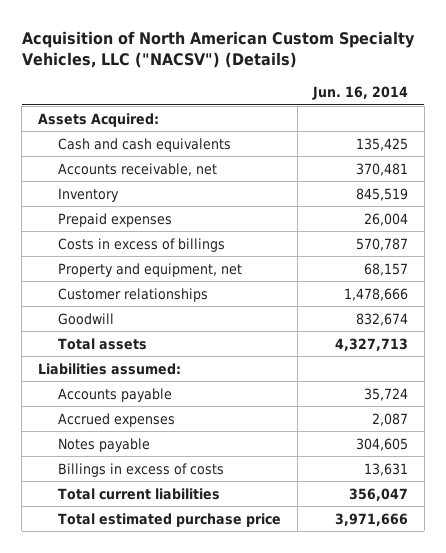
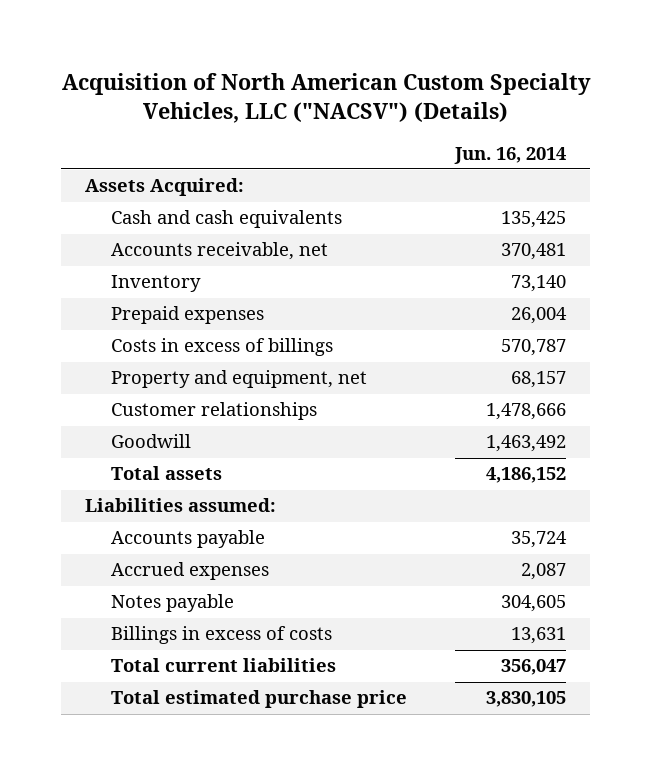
[356,187,409,201] 845,519 -> [511,275,567,293] 73,140
[356,312,409,326] 832,674 -> [486,435,567,453] 1,463,492
[335,337,409,351] 4,327,713 -> [486,467,567,484] 4,186,152
[335,512,409,526] 3,971,666 -> [486,691,567,708] 3,830,105

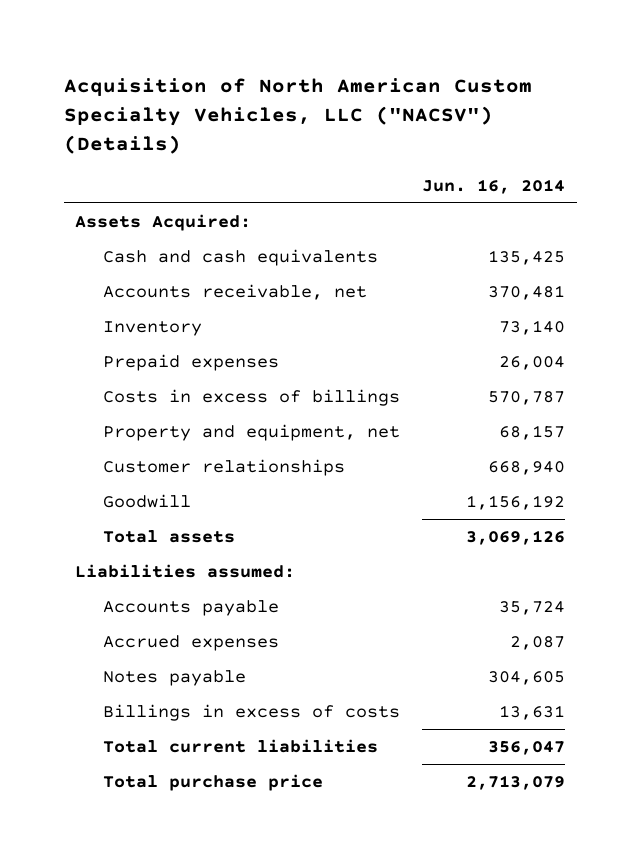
[486,403,567,421] 1,478,666 -> [488,460,566,475] 668,940
[486,435,567,453] 1,463,492 -> [466,494,566,510] 1,156,192
[486,467,567,484] 4,186,152 -> [466,529,566,545] 3,069,126
[111,690,408,709] Total estimated purchase price -> [102,773,323,791] Total purchase price
[486,691,567,708] 3,830,105 -> [466,774,566,790] 2,713,079

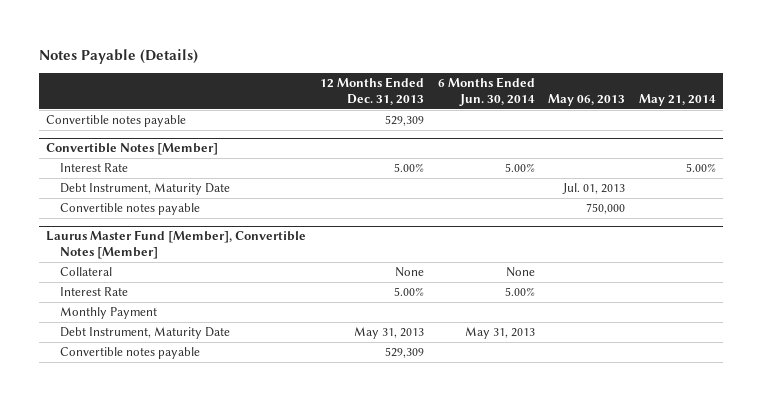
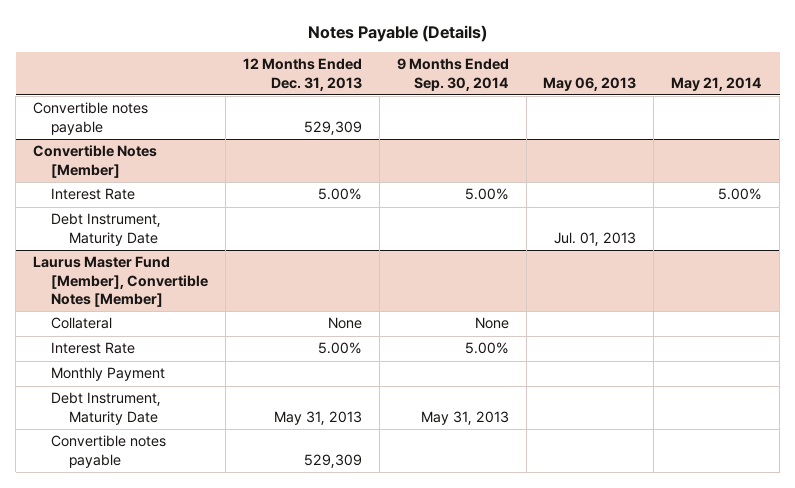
[437,77,535,107] 6 Months Ended Jun. 30, 2014 -> none
none -> [396,58,509,91] 9 Months Ended Sep. 30, 2014
[60,203,201,216] Convertible notes payable -> none

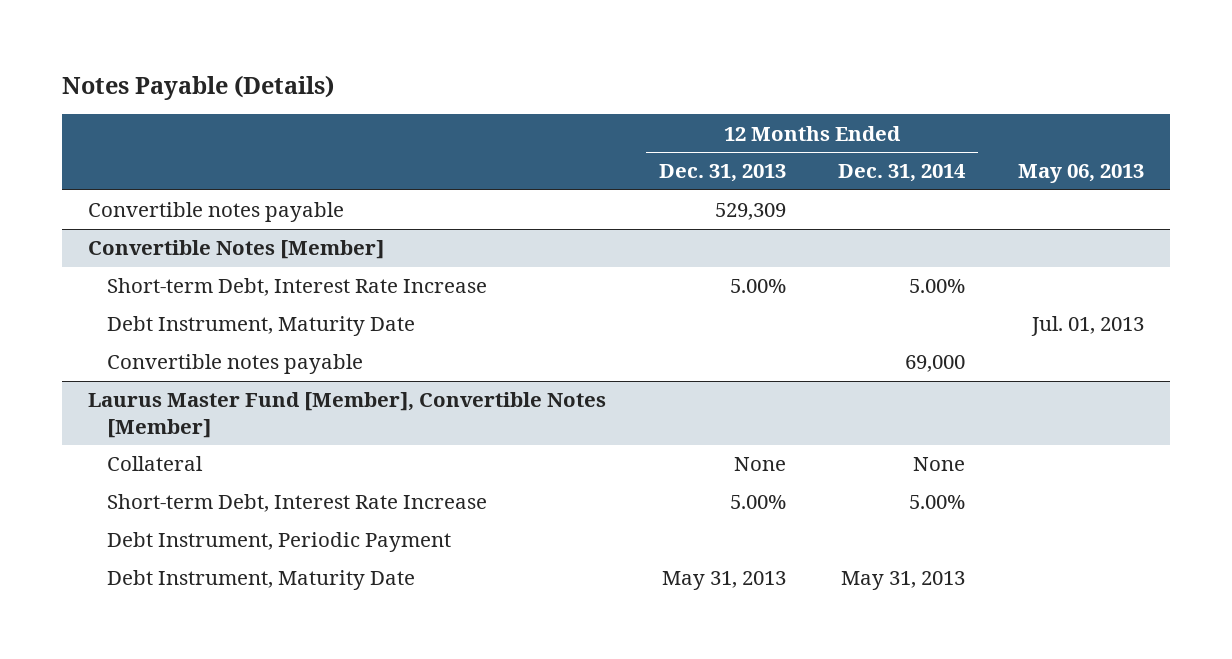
[396,58,509,91] 9 Months Ended Sep. 30, 2014 -> none
[671,76,763,91] May 21, 2014 -> none
none -> [838,164,967,183] Dec. 31, 2014
[50,188,135,201] Interest Rate -> [107,278,488,297] Short-term Debt, Interest Rate Increase
none -> [107,354,364,375] Convertible notes payable
[50,342,135,355] Interest Rate -> [107,494,488,513] Short-term Debt, Interest Rate Increase
[50,367,165,382] Monthly Payment -> [107,532,452,553] Debt Instrument, Periodic Payment
[50,435,166,468] Convertible notes payable -> none

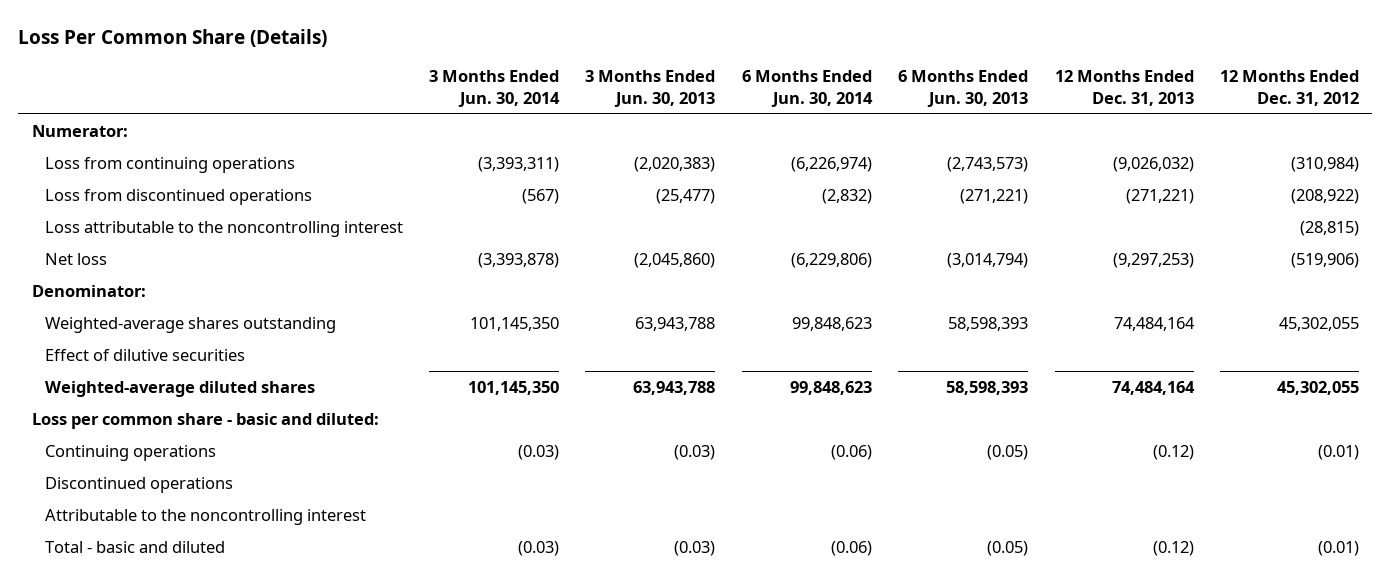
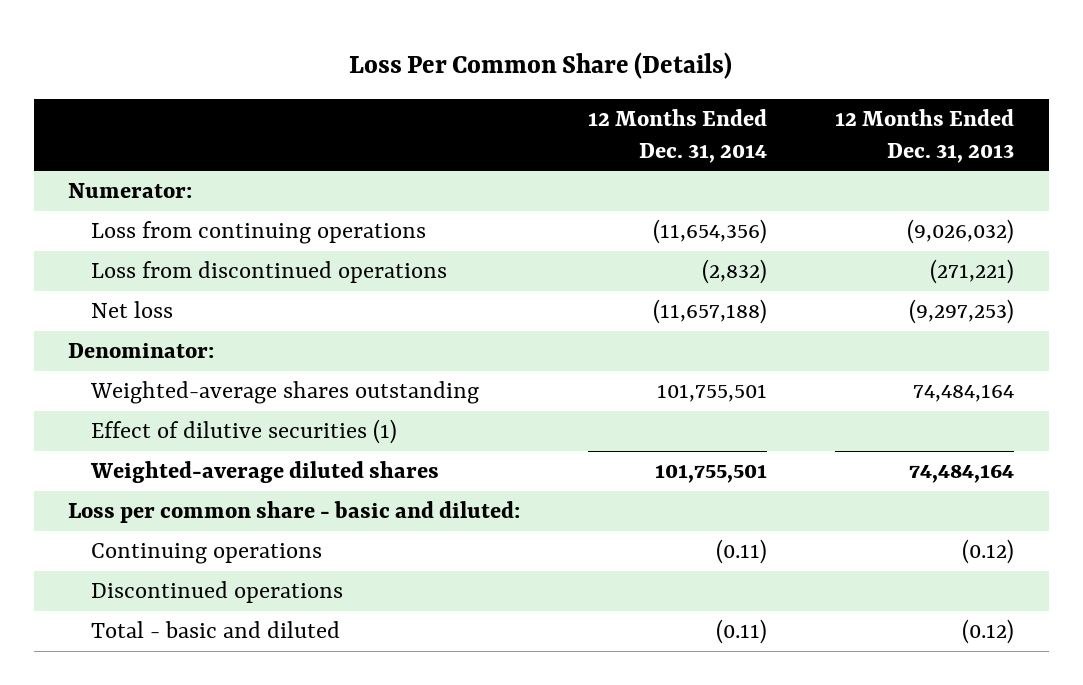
[429,70,561,107] 3 Months Ended Jun. 30, 2014 -> none
[585,70,716,107] 3 Months Ended Jun. 30, 2013 -> none
[741,70,873,107] 6 Months Ended Jun. 30, 2014 -> none
[898,70,1029,107] 6 Months Ended Jun. 30, 2013 -> none
[1220,70,1360,106] 12 Months Ended Dec. 31, 2012 -> none
none -> [588,108,768,163] 12 Months Ended Dec. 31, 2014
[44,221,403,238] Loss attributable to the noncontrolling interest -> none
[44,349,245,362] Effect of dilutive securities -> [90,419,397,445] Effect of dilutive securities (1)
[44,509,366,526] Attributable to the noncontrolling interest -> none

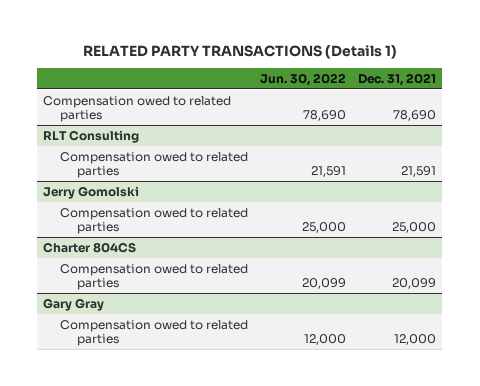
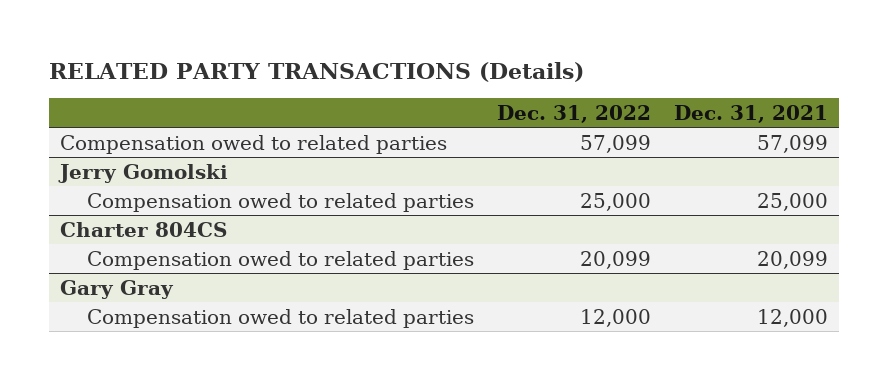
[82,44,397,59] RELATED PARTY TRANSACTIONS (Details 1) -> [48,61,584,82] RELATED PARTY TRANSACTIONS (Details)
[260,72,347,86] Jun. 30, 2022 -> none
none -> [497,104,652,123] Dec. 31, 2022
[43,129,140,143] RLT Consulting -> none
[60,151,249,179] Compensation owed to related parties -> none
[393,110,437,122] 78,690 -> [757,134,829,153] 57,099

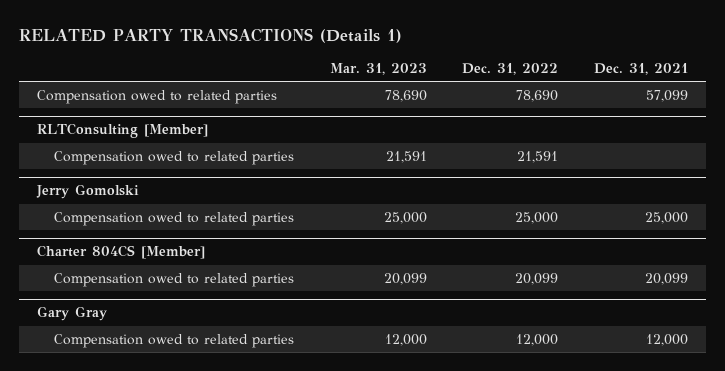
[48,61,584,82] RELATED PARTY TRANSACTIONS (Details) -> [19,28,403,44] RELATED PARTY TRANSACTIONS (Details 1)
none -> [329,63,427,76] Mar. 31, 2023
[580,134,652,153] 57,099 -> [516,90,559,103] 78,690
none -> [36,123,208,139] RLTConsulting [Member]
none -> [54,151,295,166] Compensation owed to related parties
[60,221,228,237] Charter 804CS -> [36,245,205,260] Charter 804CS [Member]

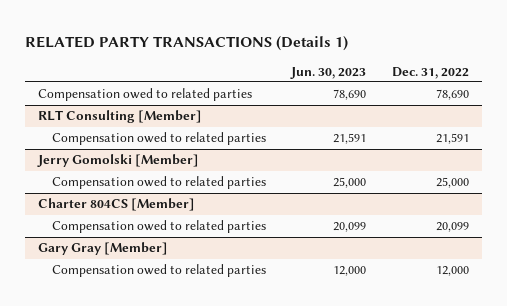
[329,63,427,76] Mar. 31, 2023 -> none
[593,63,688,76] Dec. 31, 2021 -> none
none -> [290,66,367,79] Jun. 30, 2023
[36,123,208,139] RLTConsulting [Member] -> [38,110,203,124] RLT Consulting [Member]
[35,184,139,200] Jerry Gomolski -> [37,154,200,168] Jerry Gomolski [Member]
[36,306,107,322] Gary Gray -> [38,242,169,256] Gary Gray [Member]

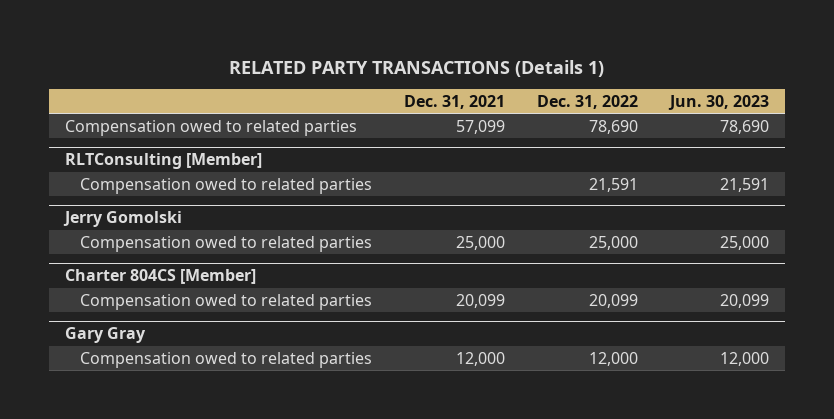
none -> [404,95,506,110] Dec. 31, 2021
[38,110,203,124] RLT Consulting [Member] -> [65,153,263,170] RLTConsulting [Member]
[37,154,200,168] Jerry Gomolski [Member] -> [63,211,183,228] Jerry Gomolski
[38,242,169,256] Gary Gray [Member] -> [65,327,147,344] Gary Gray

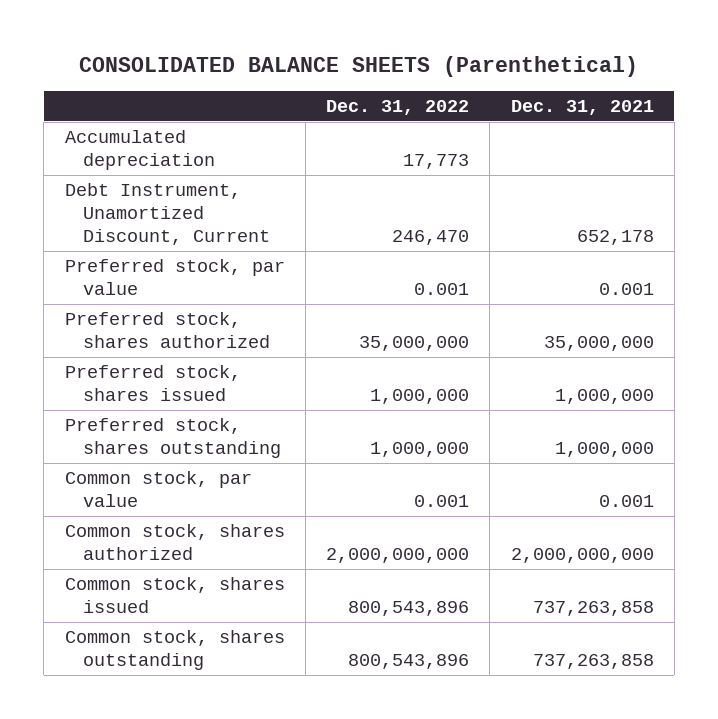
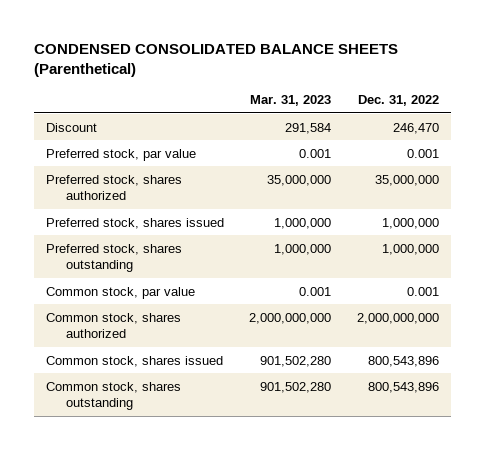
[79,56,639,78] CONSOLIDATED BALANCE SHEETS (Parenthetical) -> [33,43,398,77] CONDENSED CONSOLIDATED BALANCE SHEETS (Parenthetical)
[510,99,654,115] Dec. 31, 2021 -> none
none -> [250,95,332,107] Mar. 31, 2023
[64,130,215,170] Accumulated depreciation -> none
[64,183,270,245] Debt Instrument, Unamortized Discount, Current -> [46,122,98,132] Discount

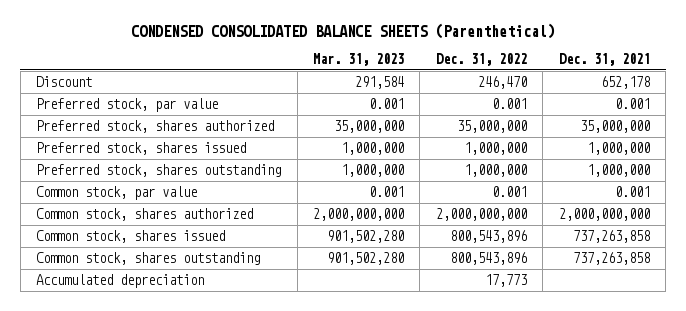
none -> [558,53,650,67] Dec. 31, 2021
none -> [36,273,205,288] Accumulated depreciation

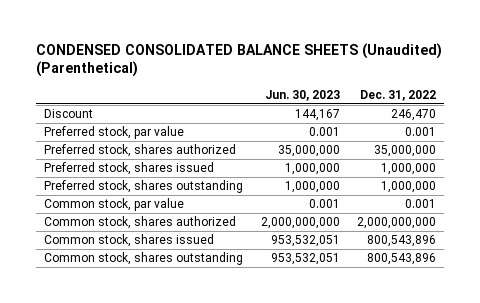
[130,23,555,40] CONDENSED CONSOLIDATED BALANCE SHEETS (Parenthetical) -> [35,42,442,78] CONDENSED CONSOLIDATED BALANCE SHEETS (Unaudited) (Parenthetical)
[313,53,405,67] Mar. 31, 2023 -> none
[558,53,650,67] Dec. 31, 2021 -> none
none -> [264,90,340,102] Jun. 30, 2023
[36,273,205,288] Accumulated depreciation -> none

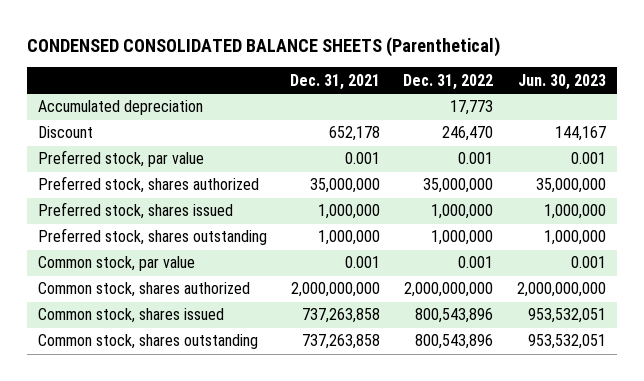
[35,42,442,78] CONDENSED CONSOLIDATED BALANCE SHEETS (Unaudited) (Parenthetical) -> [26,36,500,57] CONDENSED CONSOLIDATED BALANCE SHEETS (Parenthetical)
none -> [290,73,381,90] Dec. 31, 2021
none -> [38,100,204,116] Accumulated depreciation

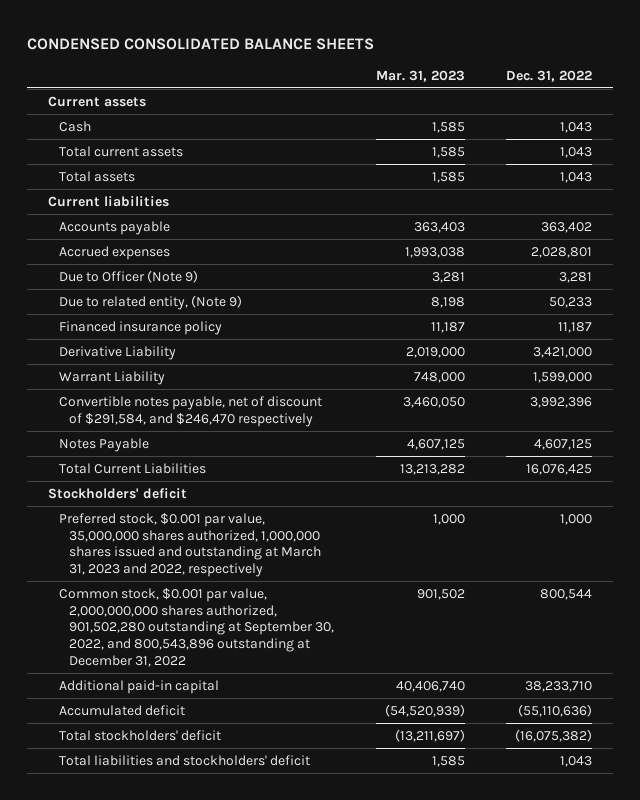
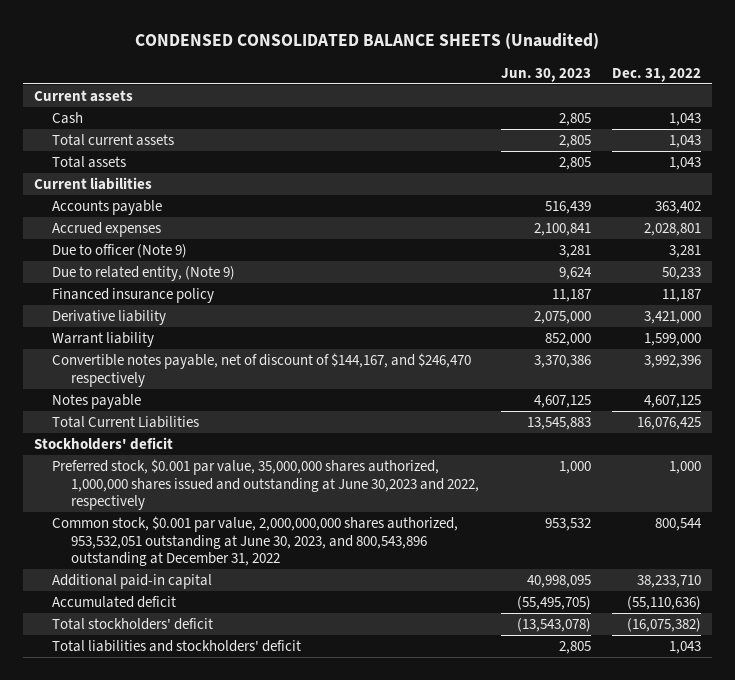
[27,37,375,50] CONDENSED CONSOLIDATED BALANCE SHEETS -> [135,33,600,50] CONDENSED CONSOLIDATED BALANCE SHEETS (Unaudited)
[375,69,465,82] Mar. 31, 2023 -> none
none -> [500,67,591,82] Jun. 30, 2023
[58,269,198,283] Due to Officer (Note 9) -> [52,244,188,259] Due to officer (Note 9)
[58,345,176,360] Derivative Liability -> [52,310,167,326] Derivative liability
[58,370,165,385] Warrant Liability -> [52,332,155,348] Warrant liability
[58,395,322,427] Convertible notes payable, net of discount of $291,584, and $246,470 respectively -> [52,353,472,387] Convertible notes payable, net of discount of $144,167, and $246,470 respectively
[58,437,149,452] Notes Payable -> [52,394,142,410] Notes payable
[58,512,322,578] Preferred stock, $0.001 par value, 35,000,000 shares authorized, 1,000,000 shares issued and outstanding at March 31, 2023 and 2022, respectively -> [52,459,480,511] Preferred stock, $0.001 par value, 35,000,000 shares authorized, 1,000,000 shares issued and outstanding at June 30,2023 and 2022, respectively
[58,587,335,668] Common stock, $0.001 par value, 2,000,000,000 shares authorized, 901,502,280 outstanding at September 30, 2022, and 800,543,896 outstanding at December 31, 2022 -> [52,516,459,567] Common stock, $0.001 par value, 2,000,000,000 shares authorized, 953,532,051 outstanding at June 30, 2023, and 800,543,896 outstanding at December 31, 2022

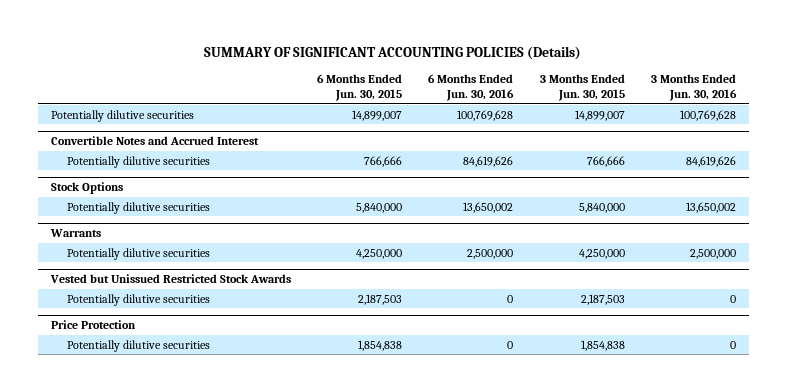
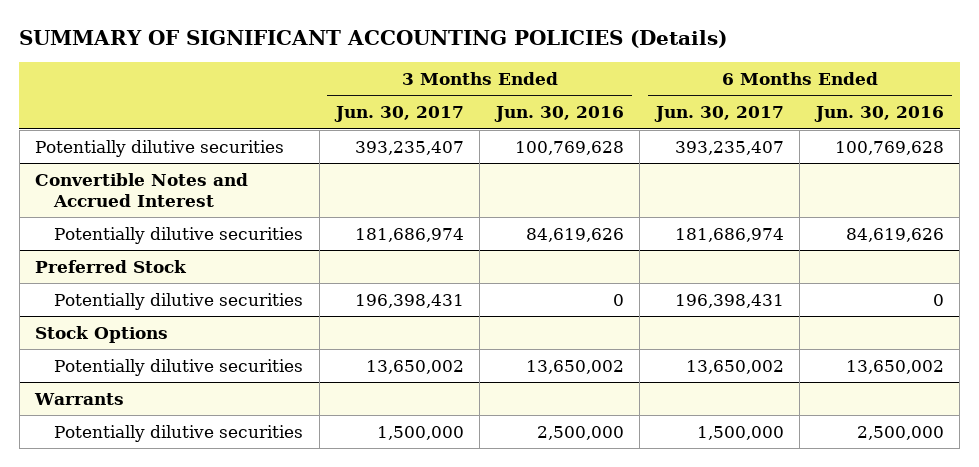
[317,74,403,102] 6 Months Ended Jun. 30, 2015 -> none
[539,74,625,102] 3 Months Ended Jun. 30, 2015 -> none
none -> [333,106,464,123] Jun. 30, 2017
none -> [653,106,784,123] Jun. 30, 2017
none -> [35,259,188,273] Preferred Stock
none -> [54,292,304,310] Potentially dilutive securities
[50,274,292,284] Vested but Unissued Restricted Stock Awards -> none
[67,293,211,306] Potentially dilutive securities -> none
[51,320,137,330] Price Protection -> none
[67,339,211,352] Potentially dilutive securities -> none

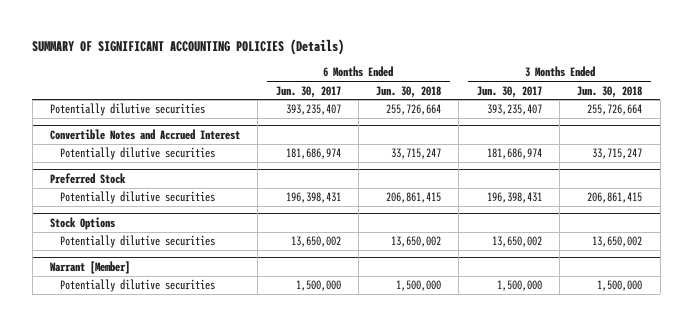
[493,106,624,123] Jun. 30, 2016 -> none
[813,106,944,123] Jun. 30, 2016 -> none
none -> [376,85,442,98] Jun. 30, 2018
none -> [577,85,643,98] Jun. 30, 2018
[34,392,125,405] Warrants -> [49,260,130,274] Warrant [Member]

